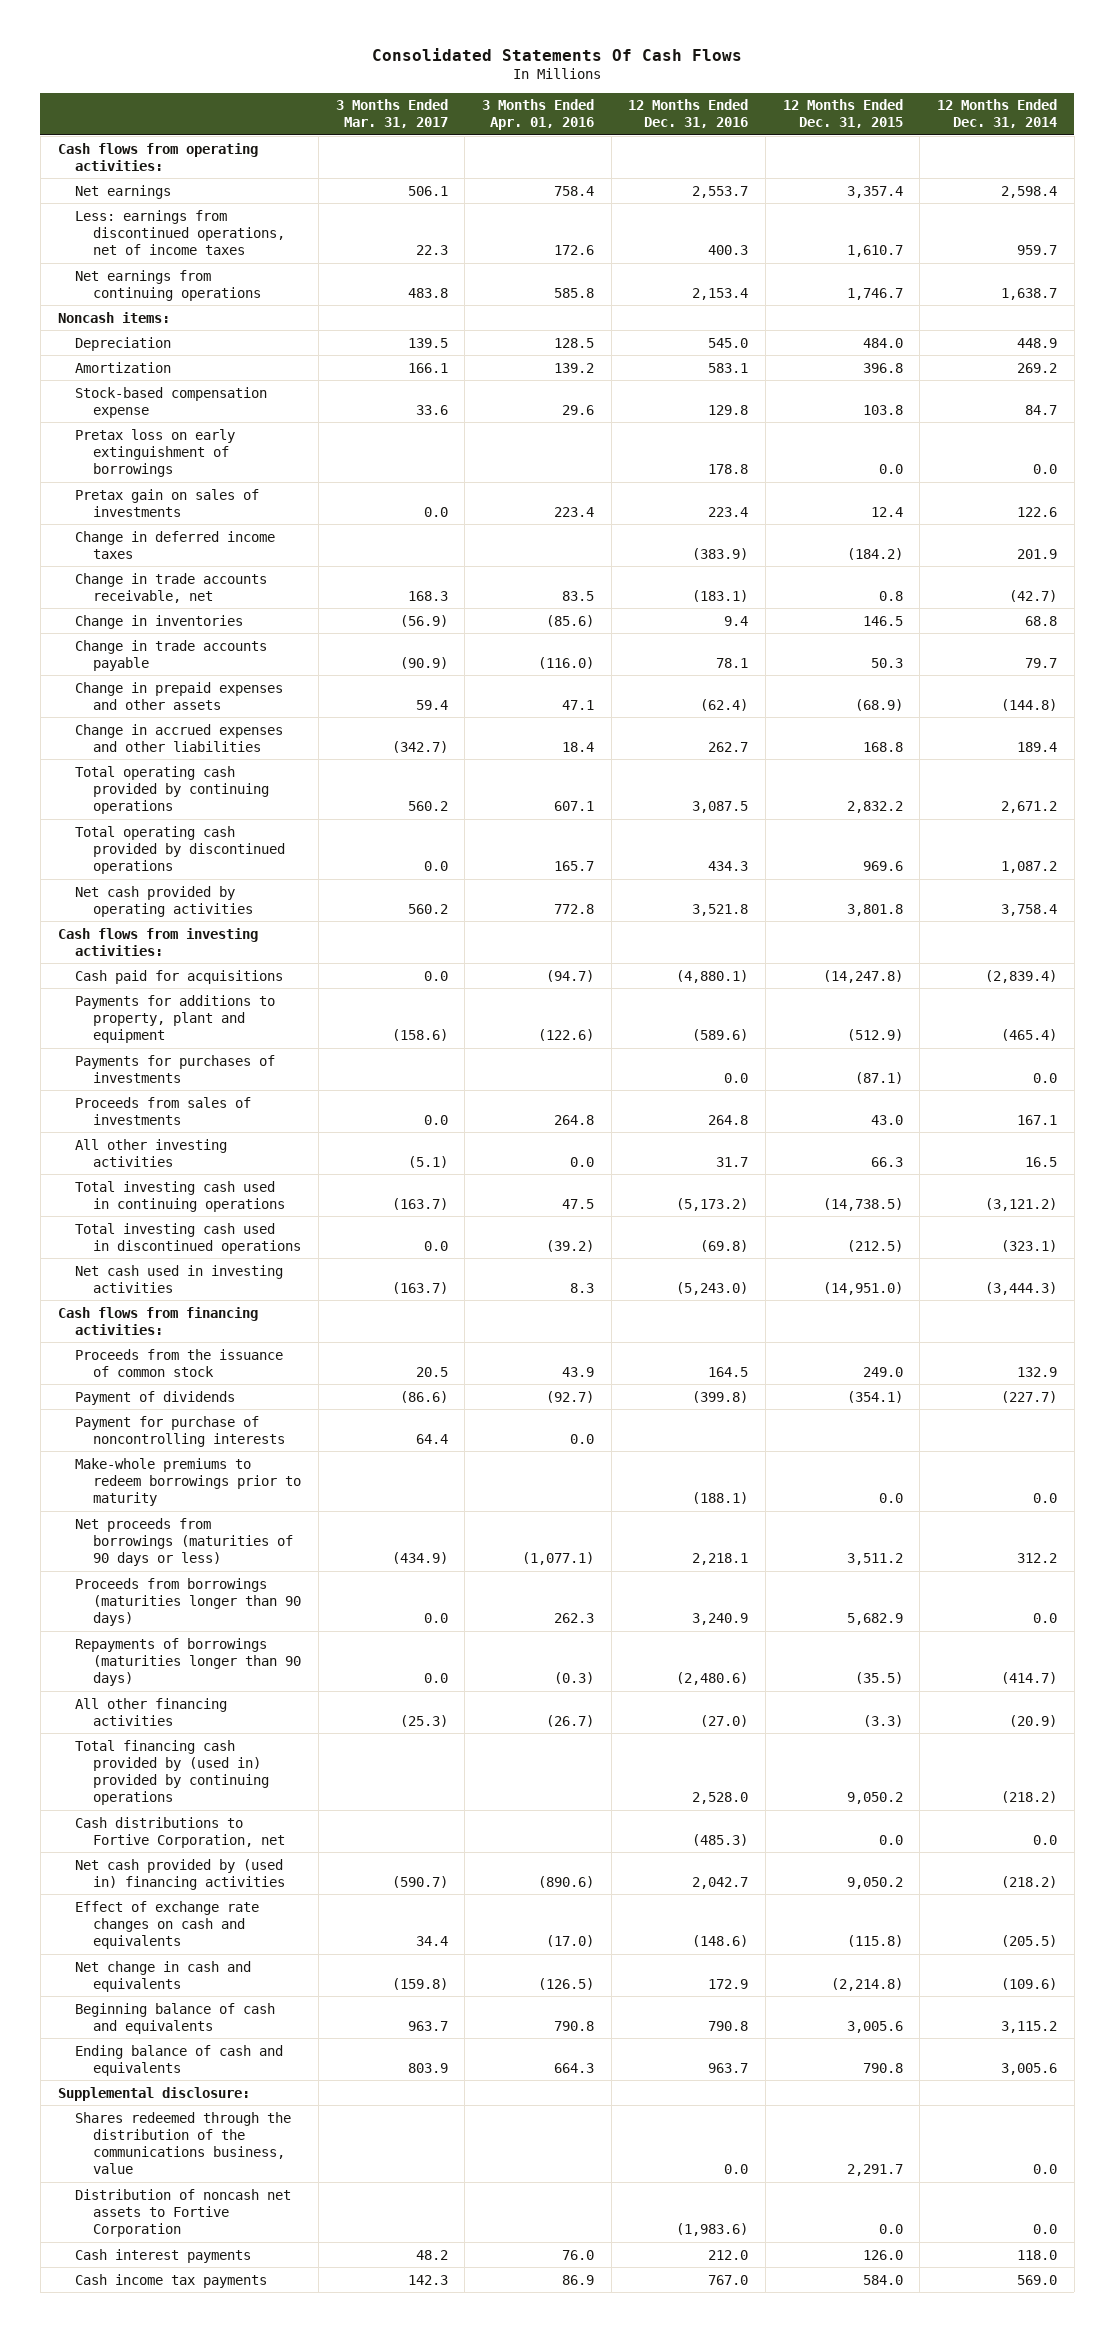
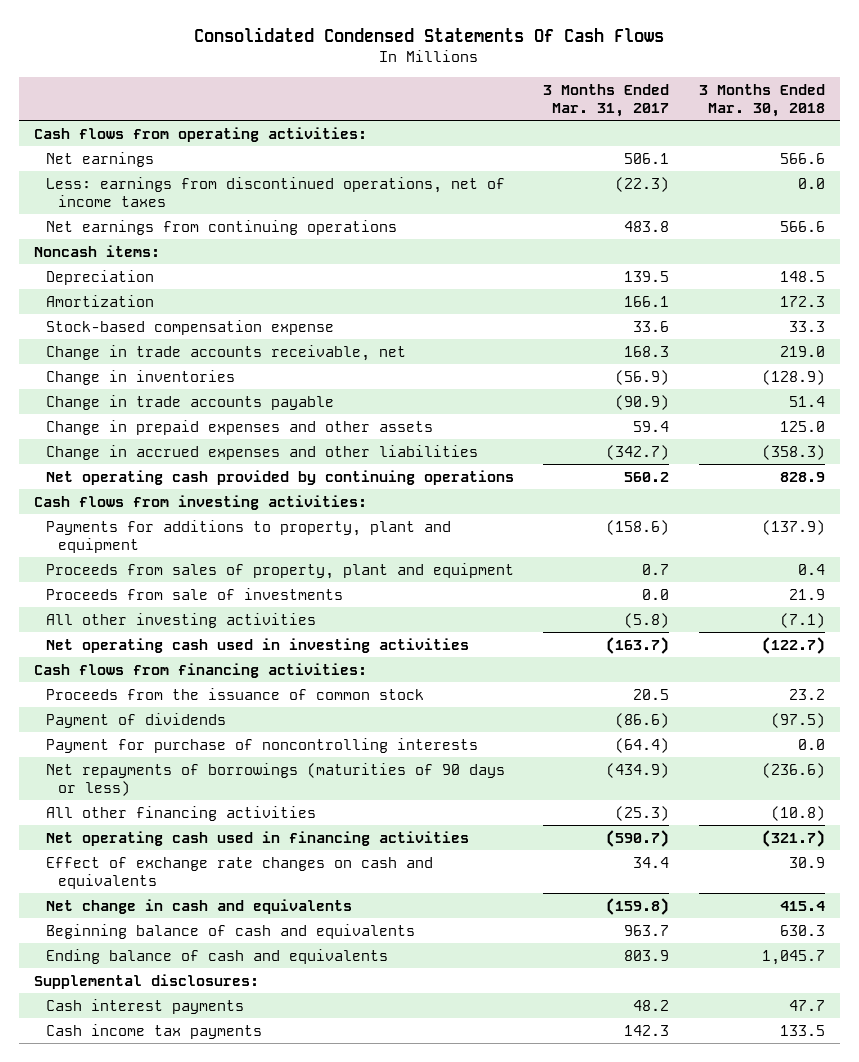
[372,48,743,62] Consolidated Statements Of Cash Flows -> [194,27,665,43] Consolidated Condensed Statements Of Cash Flows
[481,99,594,131] 3 Months Ended Apr. 01, 2016 -> none
[628,99,749,129] 12 Months Ended Dec. 31, 2016 -> none
[782,99,903,129] 12 Months Ended Dec. 31, 2015 -> none
[937,99,1058,129] 12 Months Ended Dec. 31, 2014 -> none
none -> [699,83,826,117] 3 Months Ended Mar. 30, 2018
[415,244,448,255] 22.3 -> [615,176,670,192] (22.3)
[75,428,236,477] Pretax loss on early extinguishment of borrowings -> none
[75,488,260,517] Pretax gain on sales of investments -> none
[75,530,276,559] Change in deferred income taxes -> none
[75,765,270,814] Total operating cash provided by continuing operations -> none
[75,825,286,874] Total operating cash provided by discontinued operations -> none
[75,885,254,917] Net cash provided by operating activities -> [45,469,514,485] Net operating cash provided by continuing operations
[75,969,284,984] Cash paid for acquisitions -> none
[75,1054,276,1083] Payments for purchases of investments -> none
[75,1180,286,1212] Total investing cash used in continuing operations -> none
[75,1222,302,1254] Total investing cash used in discontinued operations -> none
none -> [45,562,514,579] Proceeds from sales of property, plant and equipment
[75,1096,252,1125] Proceeds from sales of investments -> [45,587,343,600] Proceeds from sale of investments
[407,1155,448,1168] (5.1) -> [624,612,670,628] (5.8)
[75,1264,284,1293] Net cash used in investing activities -> [45,637,469,653] Net operating cash used in investing activities
[75,1457,302,1506] Make-whole premiums to redeem borrowings prior to maturity -> none
[75,1577,302,1626] Proceeds from borrowings (maturities longer than 90 days) -> none
[75,1637,302,1686] Repayments of borrowings (maturities longer than 90 days) -> none
[415,1433,448,1444] 64.4 -> [615,737,670,753] (64.4)
[75,1517,294,1566] Net proceeds from borrowings (maturities of 90 days or less) -> [45,762,505,796] Net repayments of borrowings (maturities of 90 days or less)
[75,1739,270,1805] Total financing cash provided by (used in) provided by continuing operations -> none
[75,1816,286,1848] Cash distributions to Fortive Corporation, net -> none
[75,1858,286,1890] Net cash provided by (used in) financing activities -> [45,830,469,846] Net operating cash used in financing activities
[75,2111,292,2174] Shares redeemed through the distribution of the communications business, value -> none
[75,2188,292,2237] Distribution of noncash net assets to Fortive Corporation -> none
[57,2086,250,2101] Supplemental disclosure: -> [33,973,259,989] Supplemental disclosures:

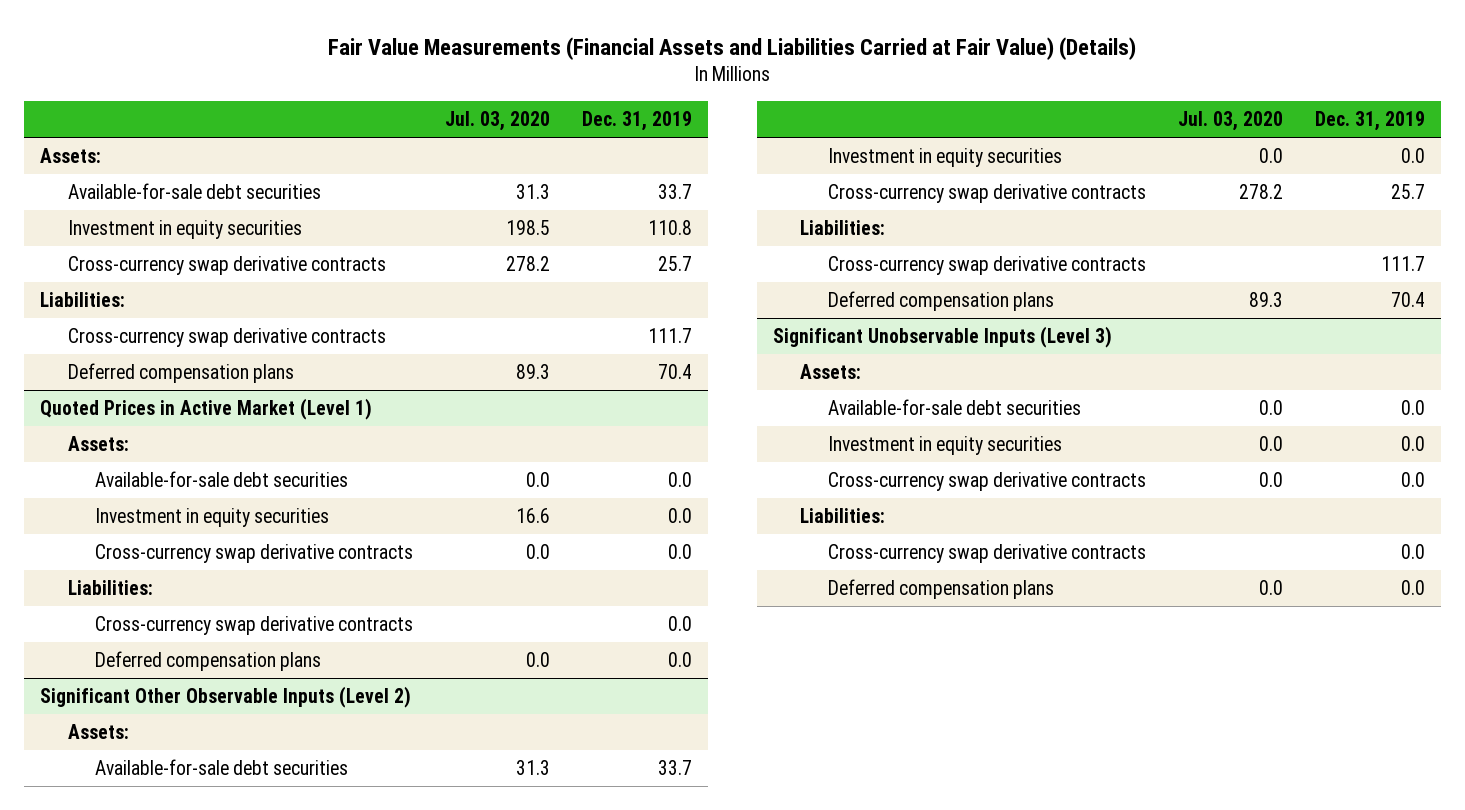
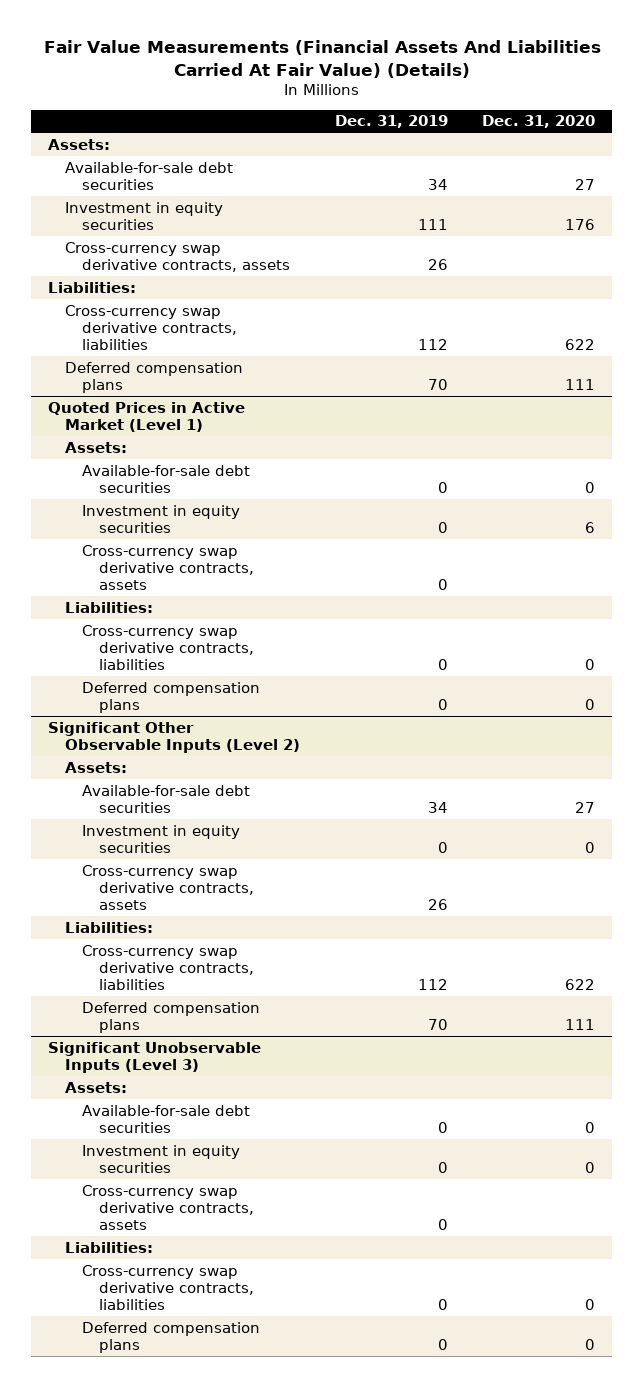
[328,36,1137,60] Fair Value Measurements (Financial Assets and Liabilities Carried at Fair Value) (Details) -> [43,40,601,78] Fair Value Measurements (Financial Assets And Liabilities Carried At Fair Value) (Details)
[445,111,551,132] Jul. 03, 2020 -> none
none -> [481,115,595,129] Dec. 31, 2020
[657,184,692,200] 33.7 -> [427,178,448,190] 34
[647,220,692,236] 110.8 -> [417,218,448,230] 111
[67,256,386,276] Cross-currency swap derivative contracts -> [65,241,291,272] Cross-currency swap derivative contracts, assets
[657,256,692,272] 25.7 -> [427,258,448,270] 26
[67,328,386,348] Cross-currency swap derivative contracts -> [65,304,238,351] Cross-currency swap derivative contracts, liabilities
[647,328,692,344] 111.7 -> [417,339,448,351] 112
[657,364,692,380] 70.4 -> [427,378,448,390] 70
[667,472,692,488] 0.0 -> [437,481,448,493] 0
[667,508,692,524] 0.0 -> [437,521,448,533] 0
[95,544,414,564] Cross-currency swap derivative contracts -> [82,544,255,591] Cross-currency swap derivative contracts, assets
[667,544,692,560] 0.0 -> [437,579,448,591] 0
[95,616,414,636] Cross-currency swap derivative contracts -> [82,624,255,671] Cross-currency swap derivative contracts, liabilities
[667,616,692,632] 0.0 -> [437,659,448,671] 0
[667,652,692,668] 0.0 -> [437,698,448,710] 0
[657,760,692,776] 33.7 -> [427,801,448,813] 34
[1400,148,1425,164] 0.0 -> [437,841,448,853] 0
[828,184,1147,204] Cross-currency swap derivative contracts -> [82,864,255,911] Cross-currency swap derivative contracts, assets
[1390,184,1425,200] 25.7 -> [427,899,448,911] 26
[828,256,1147,276] Cross-currency swap derivative contracts -> [82,944,255,991] Cross-currency swap derivative contracts, liabilities
[1380,256,1425,272] 111.7 -> [417,979,448,991] 112
[1390,292,1425,308] 70.4 -> [427,1018,448,1030] 70
[1400,400,1425,416] 0.0 -> [437,1121,448,1133] 0
[1400,436,1425,452] 0.0 -> [437,1161,448,1173] 0
[828,472,1147,492] Cross-currency swap derivative contracts -> [82,1184,255,1231] Cross-currency swap derivative contracts, assets
[1400,472,1425,488] 0.0 -> [437,1219,448,1231] 0
[828,544,1147,564] Cross-currency swap derivative contracts -> [82,1264,255,1311] Cross-currency swap derivative contracts, liabilities
[1400,544,1425,560] 0.0 -> [437,1299,448,1311] 0
[1400,580,1425,596] 0.0 -> [437,1338,448,1350] 0

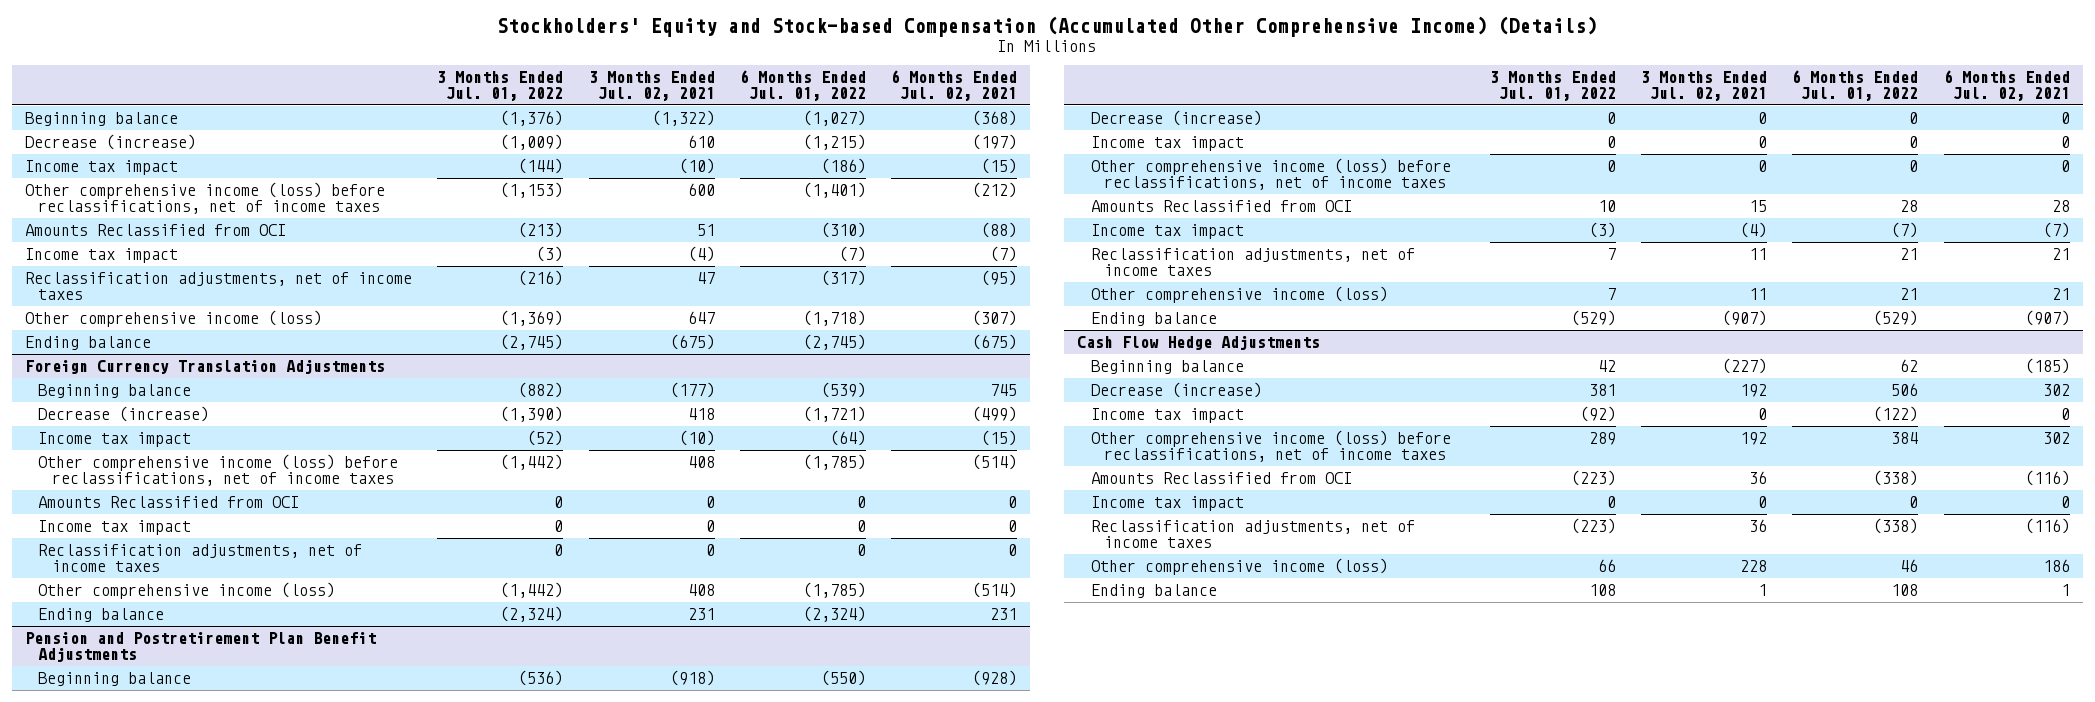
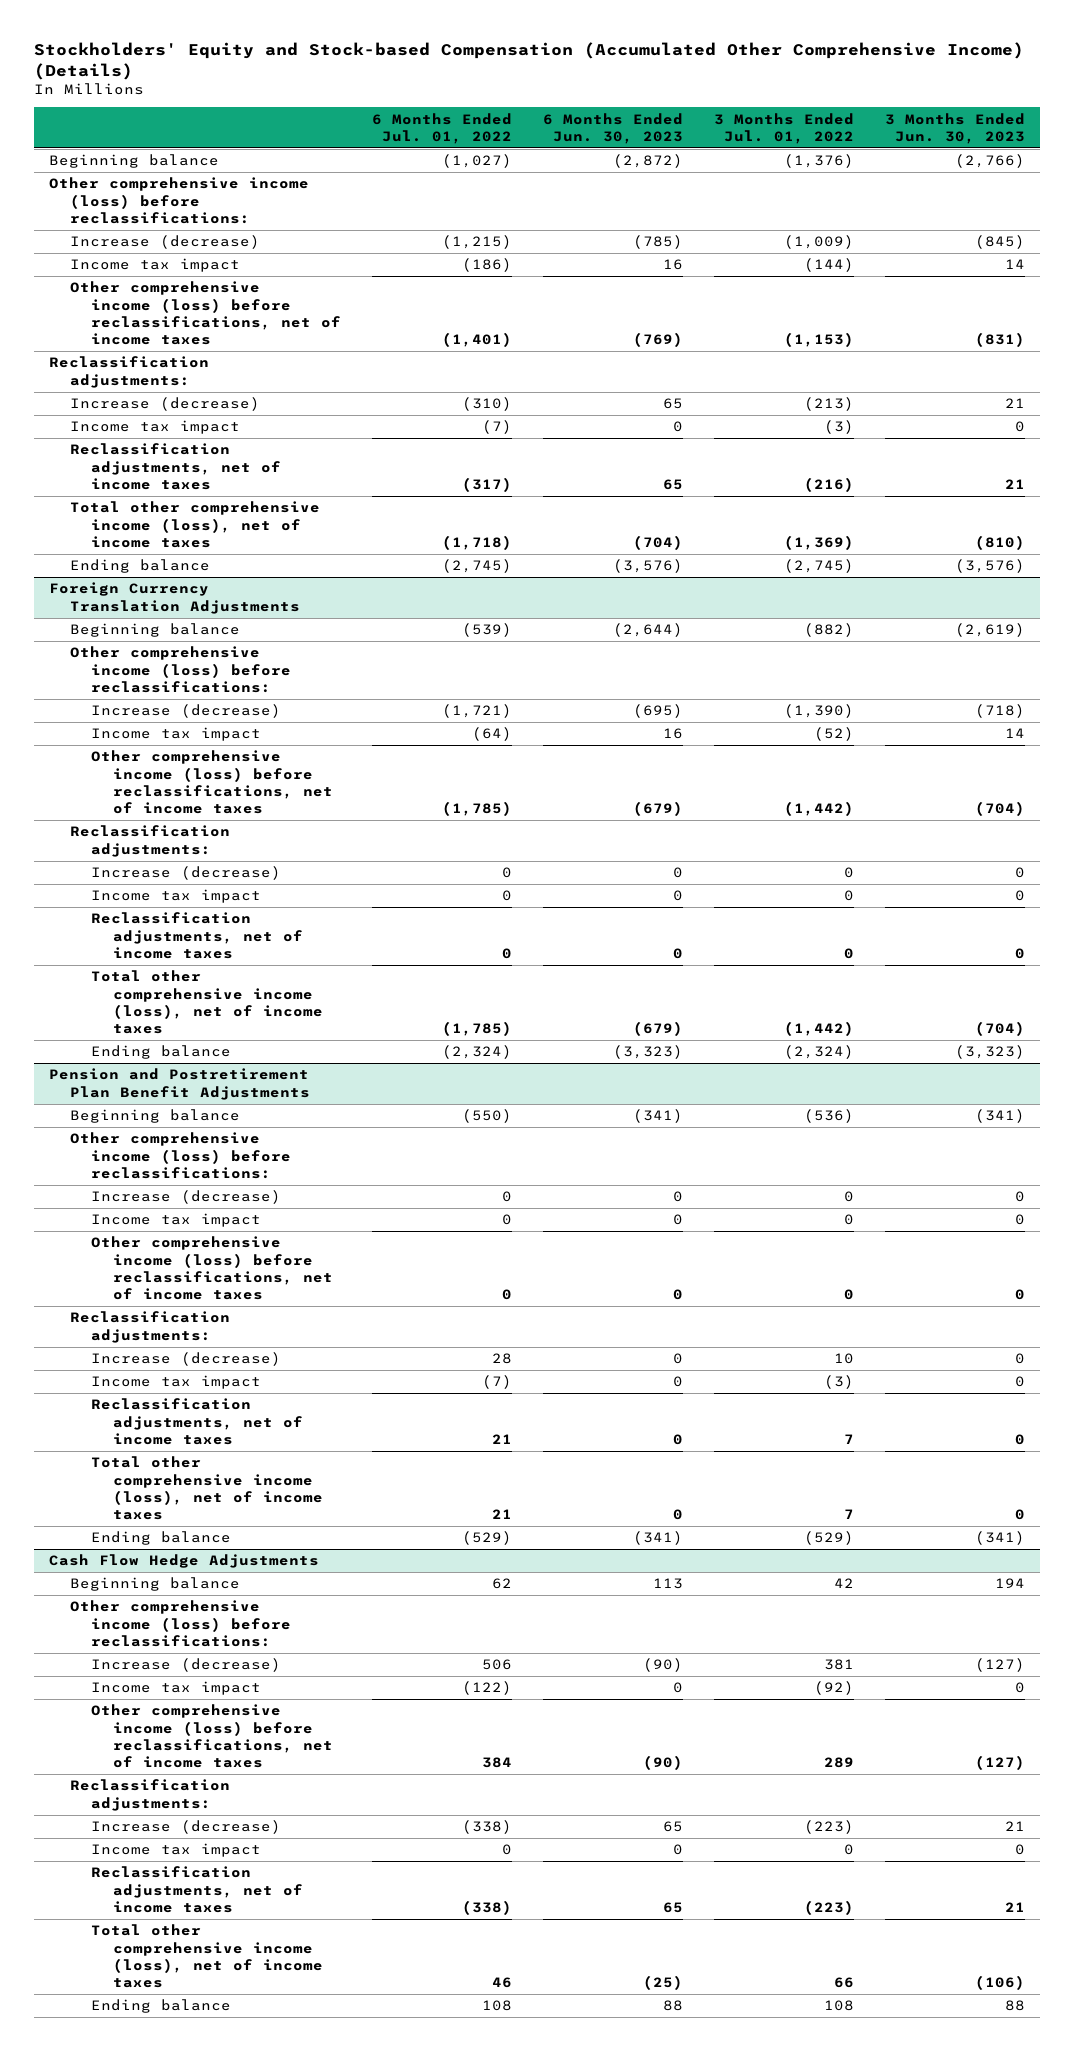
[588,71,715,102] 3 Months Ended Jul. 02, 2021 -> none
[891,70,1018,102] 6 Months Ended Jul. 02, 2021 -> none
none -> [543,112,684,144] 6 Months Ended Jun. 30, 2023
none -> [884,112,1025,144] 3 Months Ended Jun. 30, 2023
none -> [49,177,310,224] Other comprehensive income (loss) before reclassifications:
[24,134,196,151] Decrease (increase) -> [70,235,261,250] Increase (decrease)
none -> [49,356,210,388] Reclassification adjustments:
[24,224,286,237] Amounts Reclassified from OCI -> [70,397,261,412] Increase (decrease)
[24,310,322,328] Other comprehensive income (loss) -> [70,501,321,548] Total other comprehensive income (loss), net of income taxes
none -> [70,646,292,693] Other comprehensive income (loss) before reclassifications:
[38,406,210,423] Decrease (increase) -> [91,704,282,719] Increase (decrease)
none -> [70,825,231,857] Reclassification adjustments:
[38,496,300,509] Amounts Reclassified from OCI -> [91,866,282,881] Increase (decrease)
[38,582,336,600] Other comprehensive income (loss) -> [91,970,323,1035] Total other comprehensive income (loss), net of income taxes
none -> [70,1132,292,1179] Other comprehensive income (loss) before reclassifications:
[1090,110,1262,127] Decrease (increase) -> [91,1190,282,1205] Increase (decrease)
none -> [70,1311,231,1343] Reclassification adjustments:
[1090,200,1352,213] Amounts Reclassified from OCI -> [91,1352,282,1367] Increase (decrease)
[1090,286,1388,304] Other comprehensive income (loss) -> [91,1456,323,1521] Total other comprehensive income (loss), net of income taxes
none -> [70,1600,292,1647] Other comprehensive income (loss) before reclassifications:
[1090,382,1262,399] Decrease (increase) -> [91,1658,282,1673] Increase (decrease)
none -> [70,1779,231,1811] Reclassification adjustments:
[1090,472,1352,485] Amounts Reclassified from OCI -> [91,1820,282,1835] Increase (decrease)
[1090,558,1388,576] Other comprehensive income (loss) -> [91,1924,323,1989] Total other comprehensive income (loss), net of income taxes

